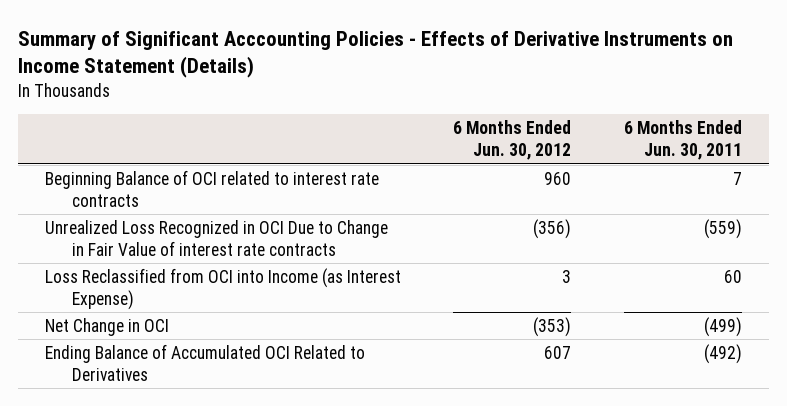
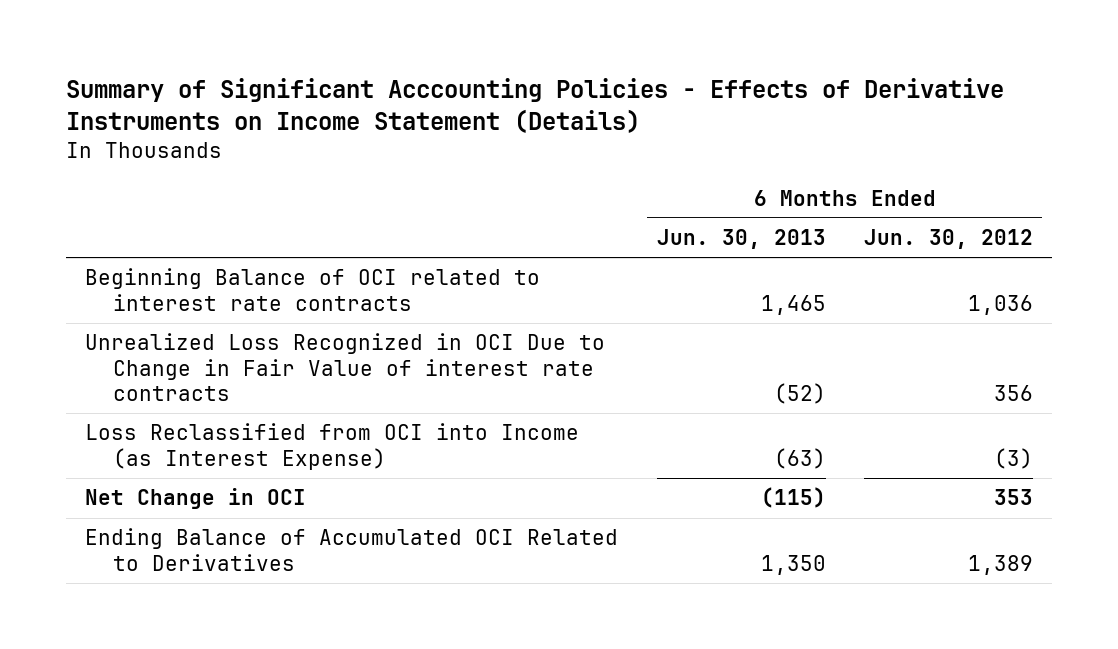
[624,120,743,161] 6 Months Ended Jun. 30, 2011 -> none
none -> [656,229,826,250] Jun. 30, 2013
[544,171,572,185] 960 -> [967,294,1033,315] 1,036
[533,218,572,239] (356) -> [993,385,1033,402] 356
[562,269,572,283] 3 -> [993,447,1033,469] (3)
[533,316,572,337] (353) -> [993,489,1033,506] 353
[544,345,572,359] 607 -> [967,554,1033,575] 1,389

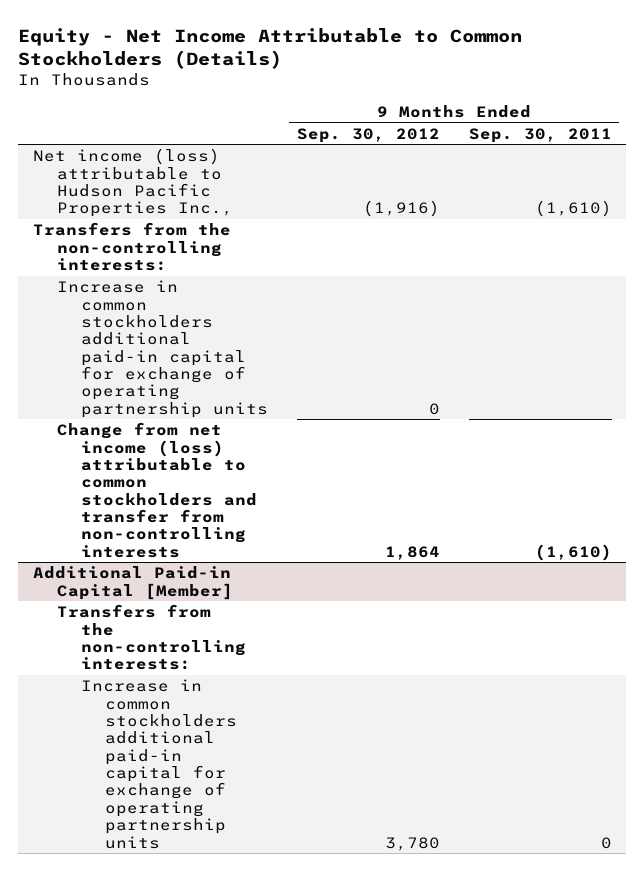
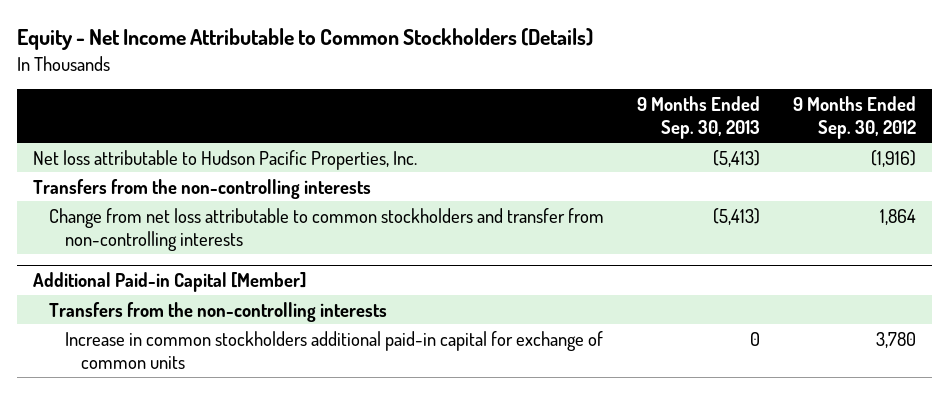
[468,127,612,143] Sep. 30, 2011 -> none
none -> [636,95,760,140] 9 Months Ended Sep. 30, 2013
[56,280,268,418] Increase in common stockholders additional paid-in capital for exchange of operating partnership units -> none
[32,148,233,218] Net income (loss) attributable to Hudson Pacific Properties Inc., -> [32,149,417,170] Net loss attributable to Hudson Pacific Properties, Inc.
[32,222,231,271] Transfers from the non-controlling interests: -> [32,178,371,199] Transfers from the non-controlling interests
[56,422,257,558] Change from net income (loss) attributable to common stockholders and transfer from non-controlling interests -> [48,207,604,252] Change from net loss attributable to common stockholders and transfer from non-controlling interests
[56,604,246,671] Transfers from the non-controlling interests: -> [48,301,387,322] Transfers from the non-controlling interests
[80,679,237,849] Increase in common stockholders additional paid-in capital for exchange of operating partnership units -> [64,330,603,370] Increase in common stockholders additional paid-in capital for exchange of common units

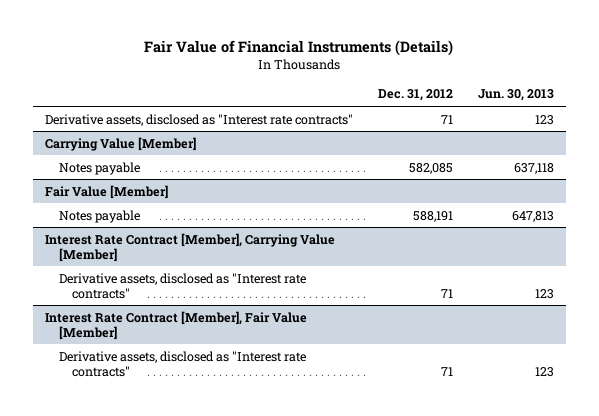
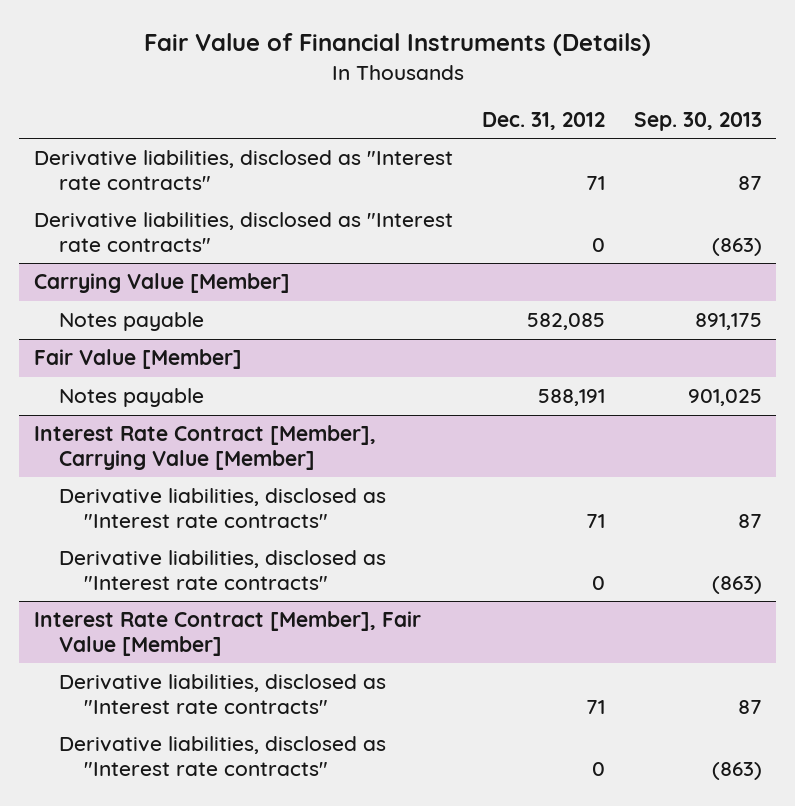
[477,89,554,102] Jun. 30, 2013 -> none
none -> [633,111,762,131] Sep. 30, 2013
[45,113,354,126] Derivative assets, disclosed as "Interest rate contracts" -> [33,150,453,190] Derivative liabilities, disclosed as "Interest rate contracts"
none -> [33,212,453,252] Derivative liabilities, disclosed as "Interest rate contracts"
[58,272,306,299] Derivative assets, disclosed as "Interest rate contracts" -> [58,488,386,528] Derivative liabilities, disclosed as "Interest rate contracts"
none -> [58,550,386,590] Derivative liabilities, disclosed as "Interest rate contracts"
[58,350,306,377] Derivative assets, disclosed as "Interest rate contracts" -> [58,674,386,714] Derivative liabilities, disclosed as "Interest rate contracts"
none -> [58,736,386,776] Derivative liabilities, disclosed as "Interest rate contracts"

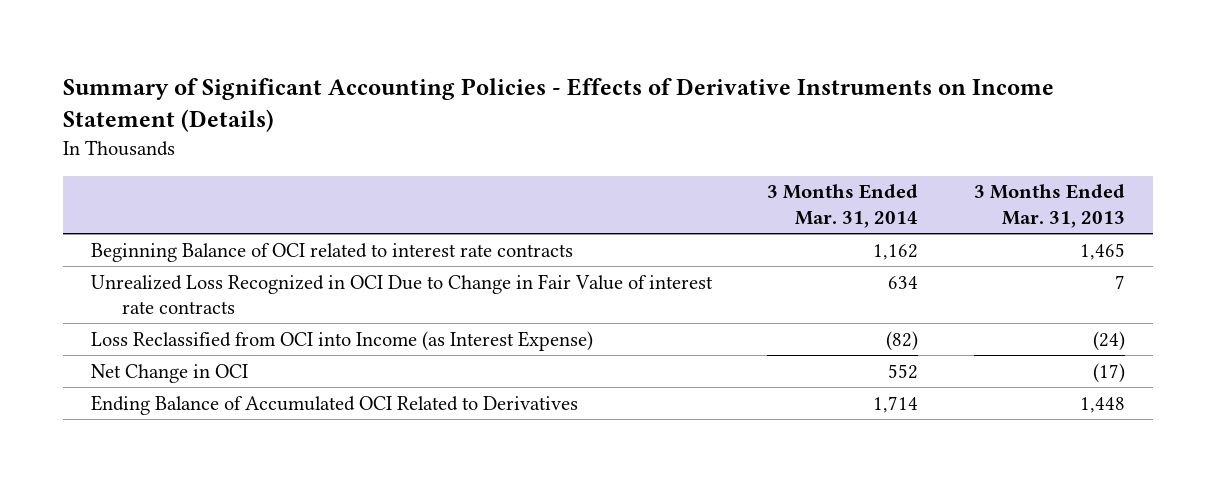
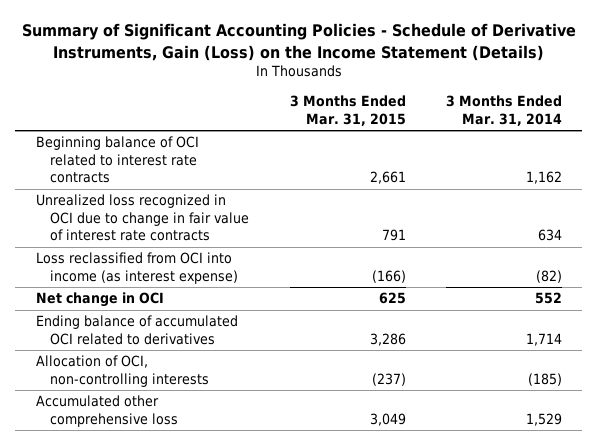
[62,78,1054,133] Summary of Significant Accounting Policies - Effects of Derivative Instruments on Income Statement (Details) -> [21,23,576,61] Summary of Significant Accounting Policies - Schedule of Derivative Instruments, Gain (Loss) on the Income Statement (Details)
[973,184,1125,229] 3 Months Ended Mar. 31, 2013 -> none
none -> [289,95,406,126] 3 Months Ended Mar. 31, 2015
[90,242,573,262] Beginning Balance of OCI related to interest rate contracts -> [35,136,199,184] Beginning balance of OCI related to interest rate contracts
[90,273,713,315] Unrealized Loss Recognized in OCI Due to Change in Fair Value of interest rate contracts -> [35,194,249,242] Unrealized loss recognized in OCI due to change in fair value of interest rate contracts
[90,330,593,351] Loss Reclassified from OCI into Income (as Interest Expense) -> [35,252,238,284] Loss reclassified from OCI into income (as interest expense)
[90,363,248,383] Net Change in OCI -> [35,292,164,308] Net change in OCI
[90,394,578,415] Ending Balance of Accumulated OCI Related to Derivatives -> [35,315,238,345] Ending balance of accumulated OCI related to derivatives
none -> [35,355,209,387] Allocation of OCI, non-controlling interests
none -> [35,395,178,427] Accumulated other comprehensive loss

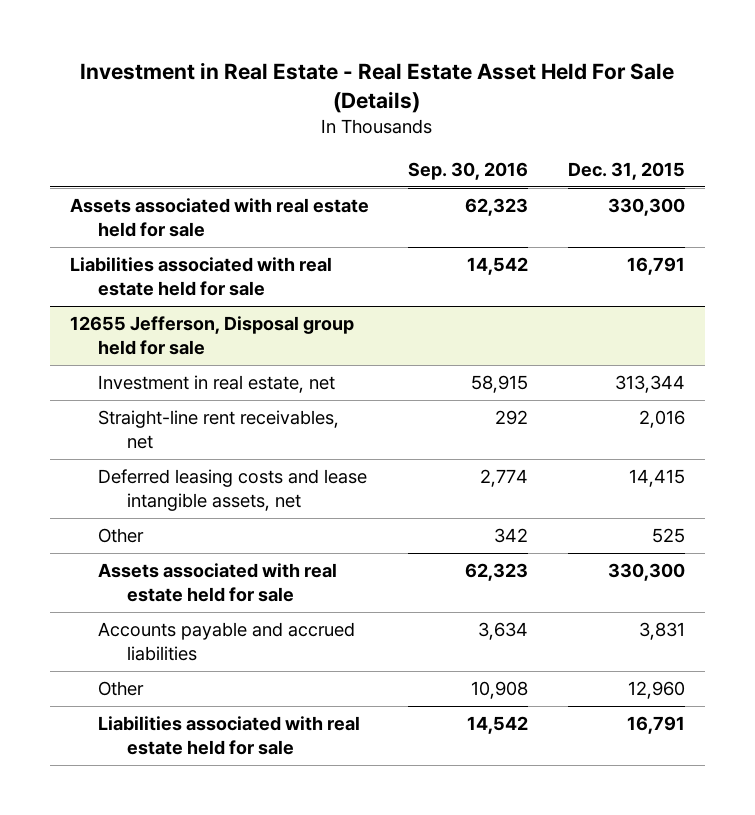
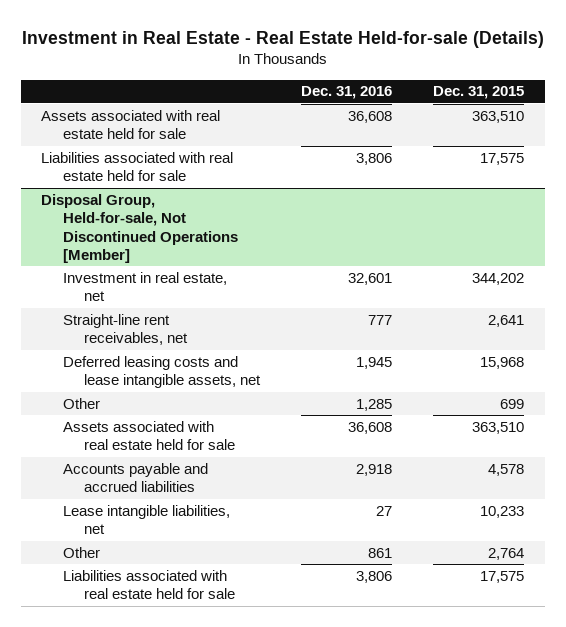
[80,61,675,113] Investment in Real Estate - Real Estate Asset Held For Sale (Details) -> [21,31,544,49] Investment in Real Estate - Real Estate Held-for-sale (Details)
[408,161,529,180] Sep. 30, 2016 -> none
none -> [301,86,393,100] Dec. 31, 2016
[69,316,354,355] 12655 Jefferson, Disposal group held for sale -> none
[608,198,686,217] 330,300 -> [472,110,525,123] 363,510
[627,257,686,276] 16,791 -> [480,152,525,165] 17,575
none -> [41,193,238,264] Disposal Group, Held-for-sale, Not Discontinued Operations [Member]
[615,375,686,394] 313,344 -> [472,272,525,285] 344,202
[639,410,686,429] 2,016 -> [488,314,525,327] 2,641
[629,469,686,488] 14,415 -> [480,356,525,369] 15,968
[652,528,686,544] 525 -> [500,398,525,409] 699
[608,563,686,582] 330,300 -> [472,421,525,434] 363,510
[639,622,686,641] 3,831 -> [488,463,525,476] 4,578
none -> [62,504,230,535] Lease intangible liabilities, net
[628,681,686,700] 12,960 -> [488,547,525,560] 2,764
[627,716,686,735] 16,791 -> [480,570,525,583] 17,575

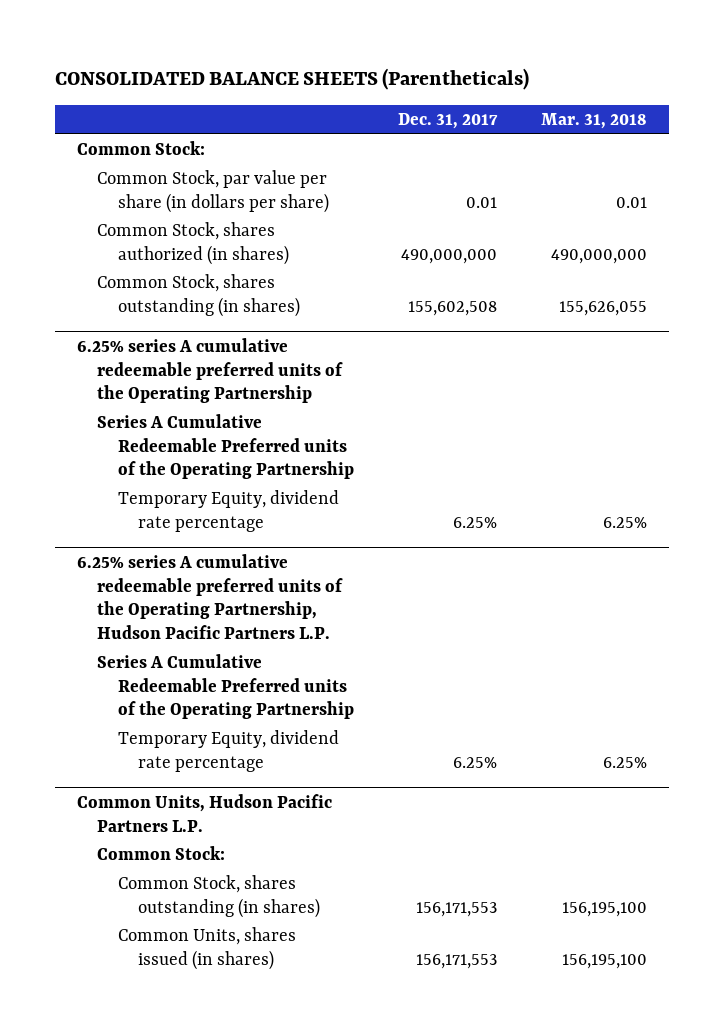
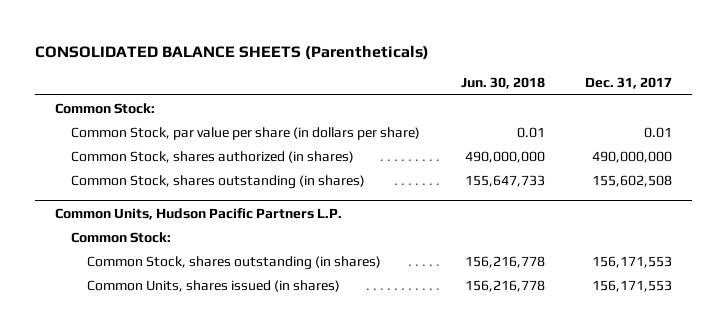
[540,112,647,129] Mar. 31, 2018 -> none
none -> [460,77,545,90] Jun. 30, 2018
[77,337,344,404] 6.25% series A cumulative redeemable preferred units of the Operating Partnership -> none
[97,413,354,480] Series A Cumulative Redeemable Preferred units of the Operating Partnership -> none
[117,489,339,532] Temporary Equity, dividend rate percentage -> none
[77,553,344,639] 6.25% series A cumulative redeemable preferred units of the Operating Partnership, Hudson Pacific Partners L.P. -> none
[97,653,354,720] Series A Cumulative Redeemable Preferred units of the Operating Partnership -> none
[117,729,339,772] Temporary Equity, dividend rate percentage -> none

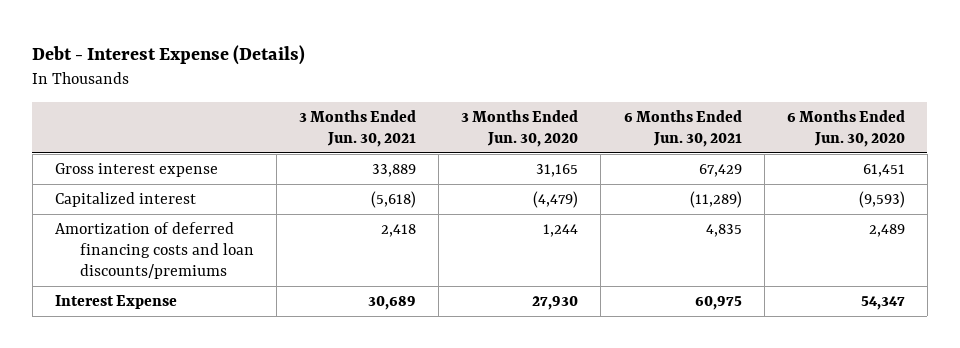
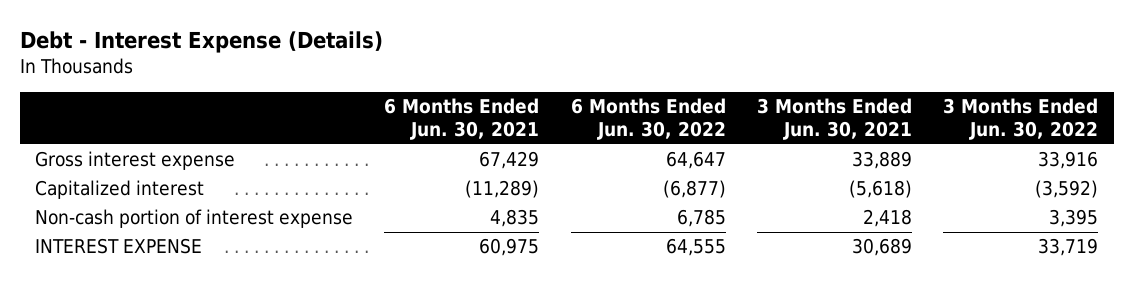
[461,110,579,148] 3 Months Ended Jun. 30, 2020 -> none
[786,110,905,148] 6 Months Ended Jun. 30, 2020 -> none
none -> [570,97,726,141] 6 Months Ended Jun. 30, 2022
none -> [943,97,1099,141] 3 Months Ended Jun. 30, 2022
[54,222,255,280] Amortization of deferred financing costs and loan discounts/premiums -> [35,209,354,229] Non-cash portion of interest expense
[54,295,177,310] Interest Expense -> [35,238,203,255] INTEREST EXPENSE

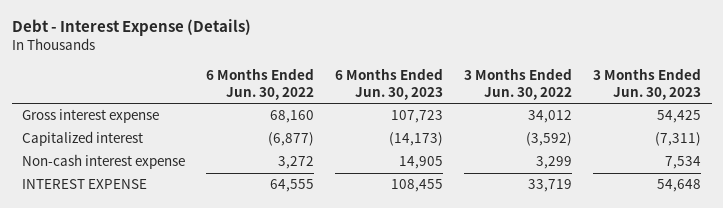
[384,97,540,141] 6 Months Ended Jun. 30, 2021 -> none
[757,97,913,141] 3 Months Ended Jun. 30, 2021 -> none
none -> [335,67,444,100] 6 Months Ended Jun. 30, 2023
none -> [593,67,702,100] 3 Months Ended Jun. 30, 2023
[665,151,726,170] 64,647 -> [270,110,315,124] 68,160
[1038,151,1099,170] 33,916 -> [528,110,573,124] 34,012
[35,209,354,229] Non-cash portion of interest expense -> [22,154,186,170] Non-cash interest expense
[676,209,726,228] 6,785 -> [278,156,315,170] 3,272
[1049,209,1099,228] 3,395 -> [536,156,573,170] 3,299

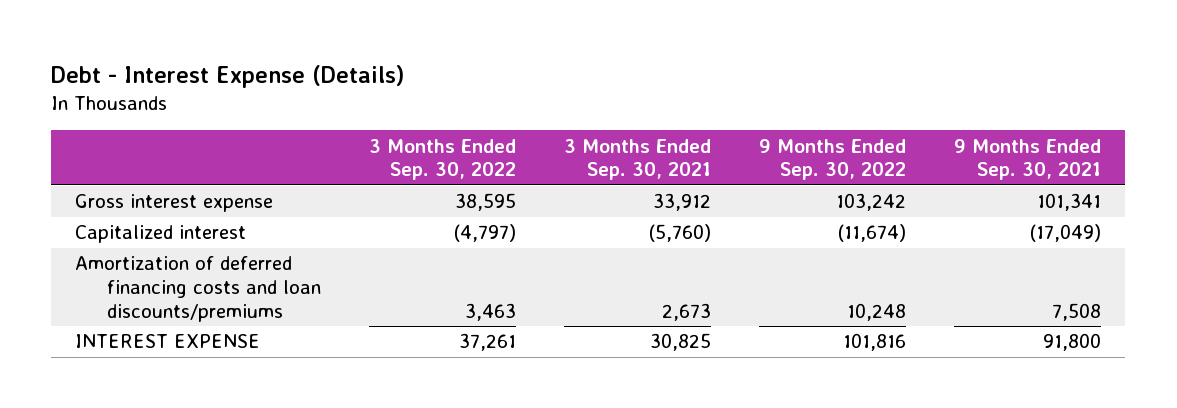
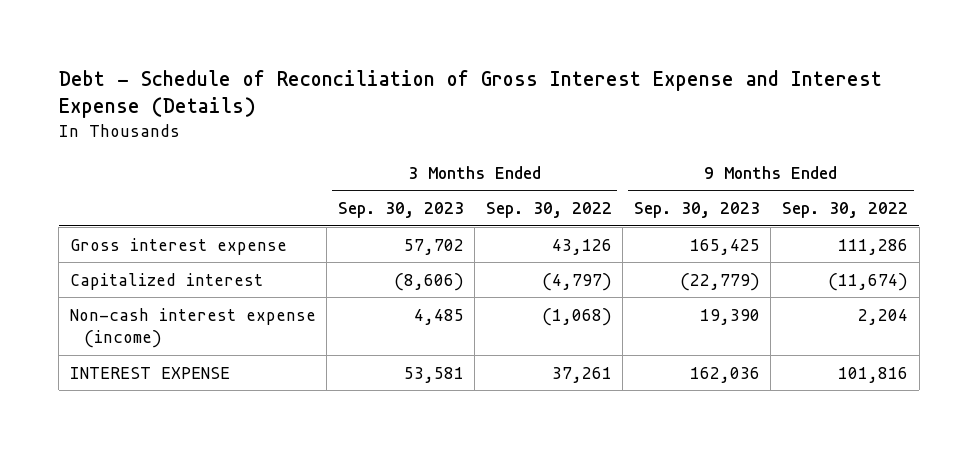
[51,64,405,88] Debt - Interest Expense (Details) -> [58,70,882,119] Debt - Schedule of Reconciliation of Gross Interest Expense and Interest Expense (Details)
[564,138,712,181] 3 Months Ended Sep. 30, 2021 -> none
[954,138,1102,181] 9 Months Ended Sep. 30, 2021 -> none
none -> [337,202,464,219] Sep. 30, 2023
none -> [633,202,760,219] Sep. 30, 2023
[455,193,517,212] 38,595 -> [551,238,612,255] 43,126
[836,193,907,212] 103,242 -> [837,238,908,255] 111,286
[75,256,322,322] Amortization of deferred financing costs and loan discounts/premiums -> none
none -> [69,307,316,349] Non-cash interest expense (income)

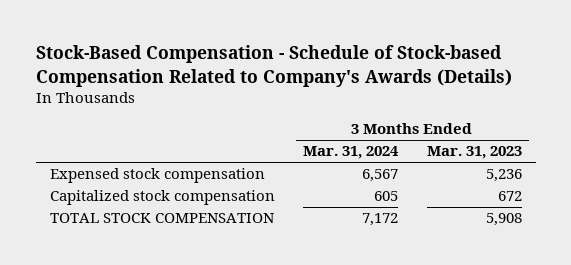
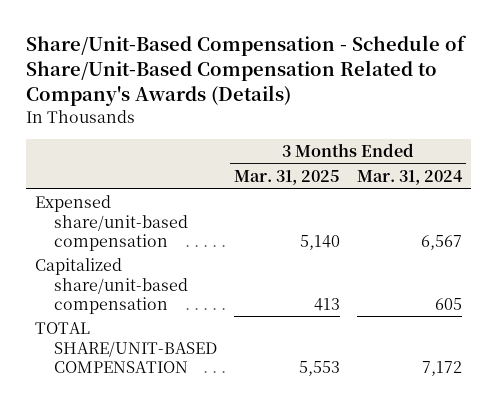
[35,45,512,87] Stock-Based Compensation - Schedule of Stock-based Compensation Related to Company's Awards (Details) -> [26,35,468,107] Share/Unit-Based Compensation - Schedule of Share/Unit-Based Compensation Related to Company's Awards (Details)
[426,146,522,160] Mar. 31, 2023 -> none
none -> [234,170,341,186] Mar. 31, 2025
[49,168,265,184] Expensed stock compensation -> [34,195,189,251] Expensed share/unit-based compensation
[49,190,275,206] Capitalized stock compensation -> [34,258,189,314] Capitalized share/unit-based compensation
[49,213,275,224] TOTAL STOCK COMPENSATION -> [34,322,218,373] TOTAL SHARE/UNIT-BASED COMPENSATION

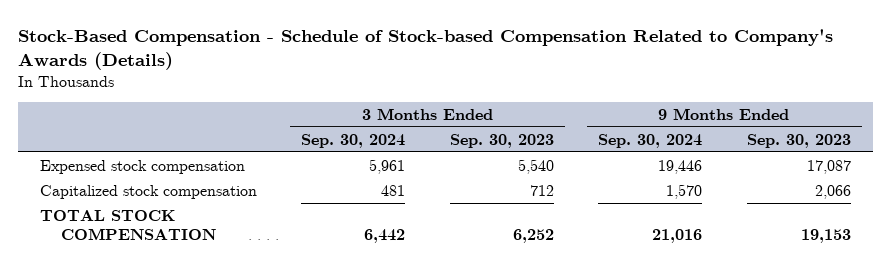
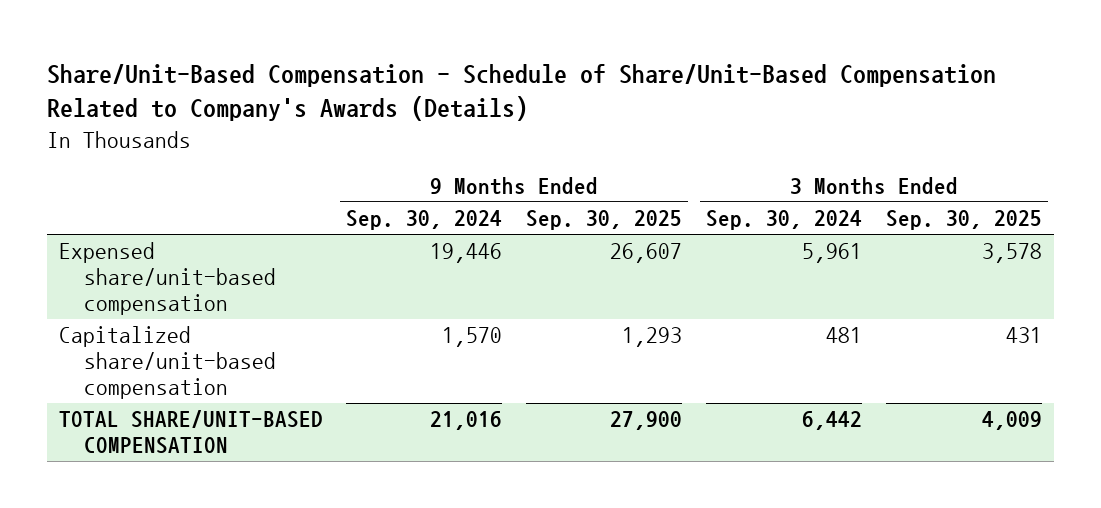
[17,28,833,70] Stock-Based Compensation - Schedule of Stock-based Compensation Related to Company's Awards (Details) -> [46,63,996,122] Share/Unit-Based Compensation - Schedule of Share/Unit-Based Compensation Related to Company's Awards (Details)
[449,133,554,148] Sep. 30, 2023 -> none
[746,133,851,148] Sep. 30, 2023 -> none
none -> [526,210,683,231] Sep. 30, 2025
none -> [885,210,1042,231] Sep. 30, 2025
[39,159,245,174] Expensed stock compensation -> [58,242,276,316] Expensed share/unit-based compensation
[39,184,257,199] Capitalized stock compensation -> [58,326,276,400] Capitalized share/unit-based compensation
[39,209,216,241] TOTAL STOCK COMPENSATION -> [58,410,323,455] TOTAL SHARE/UNIT-BASED COMPENSATION

